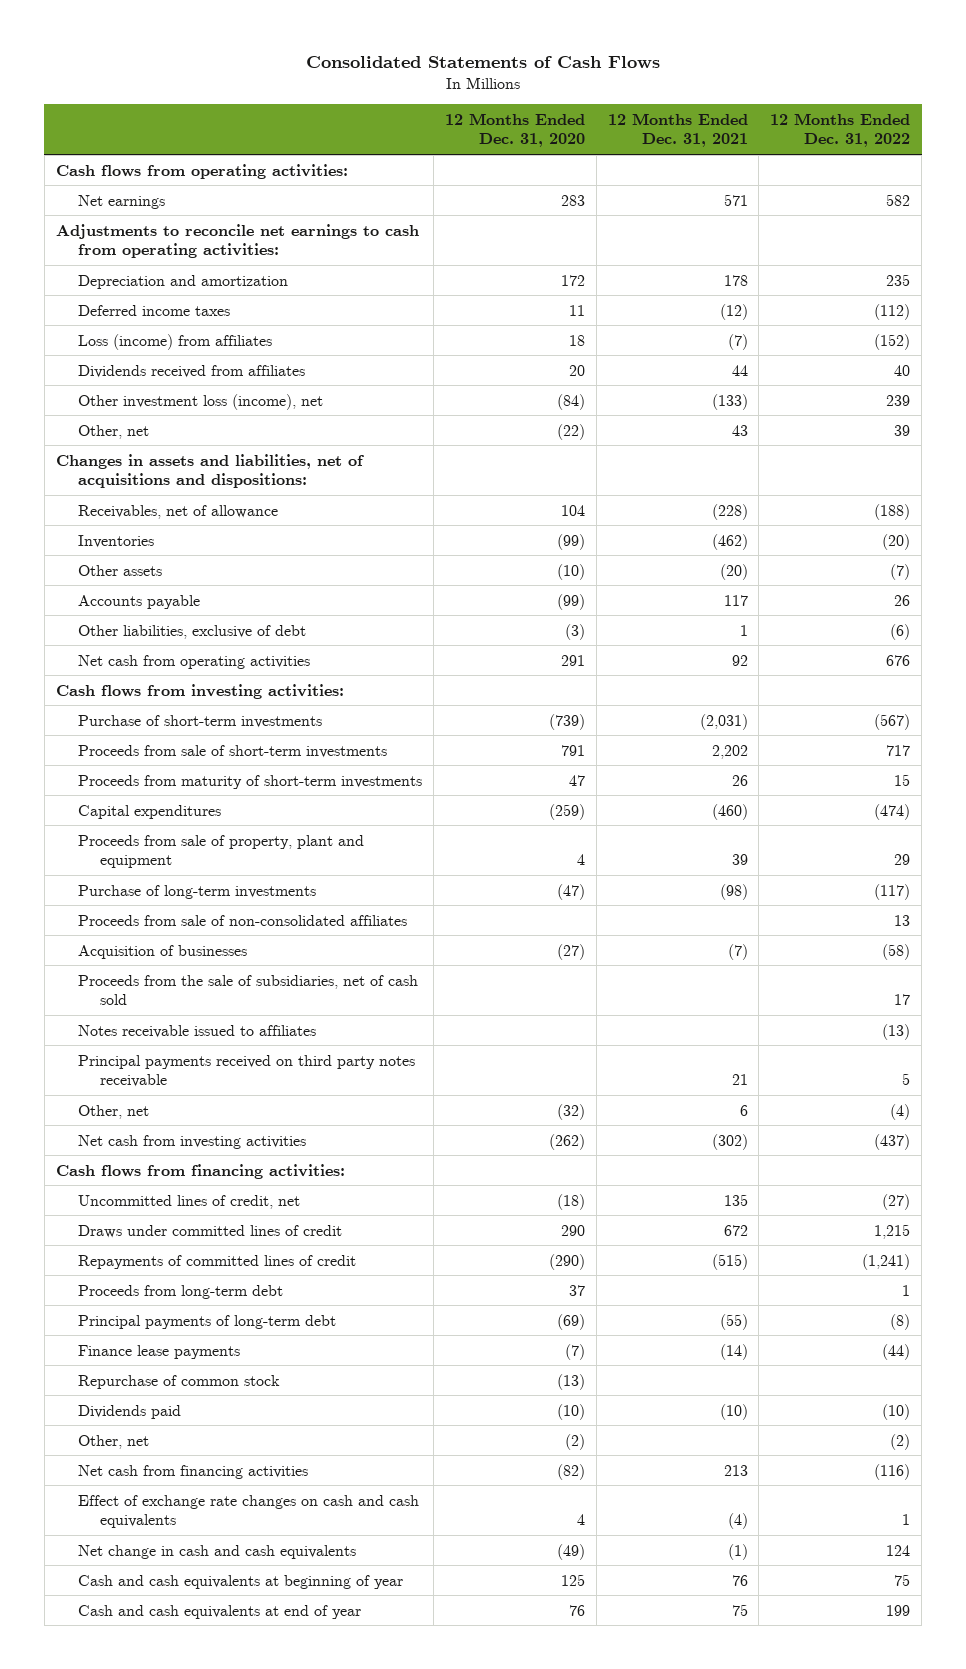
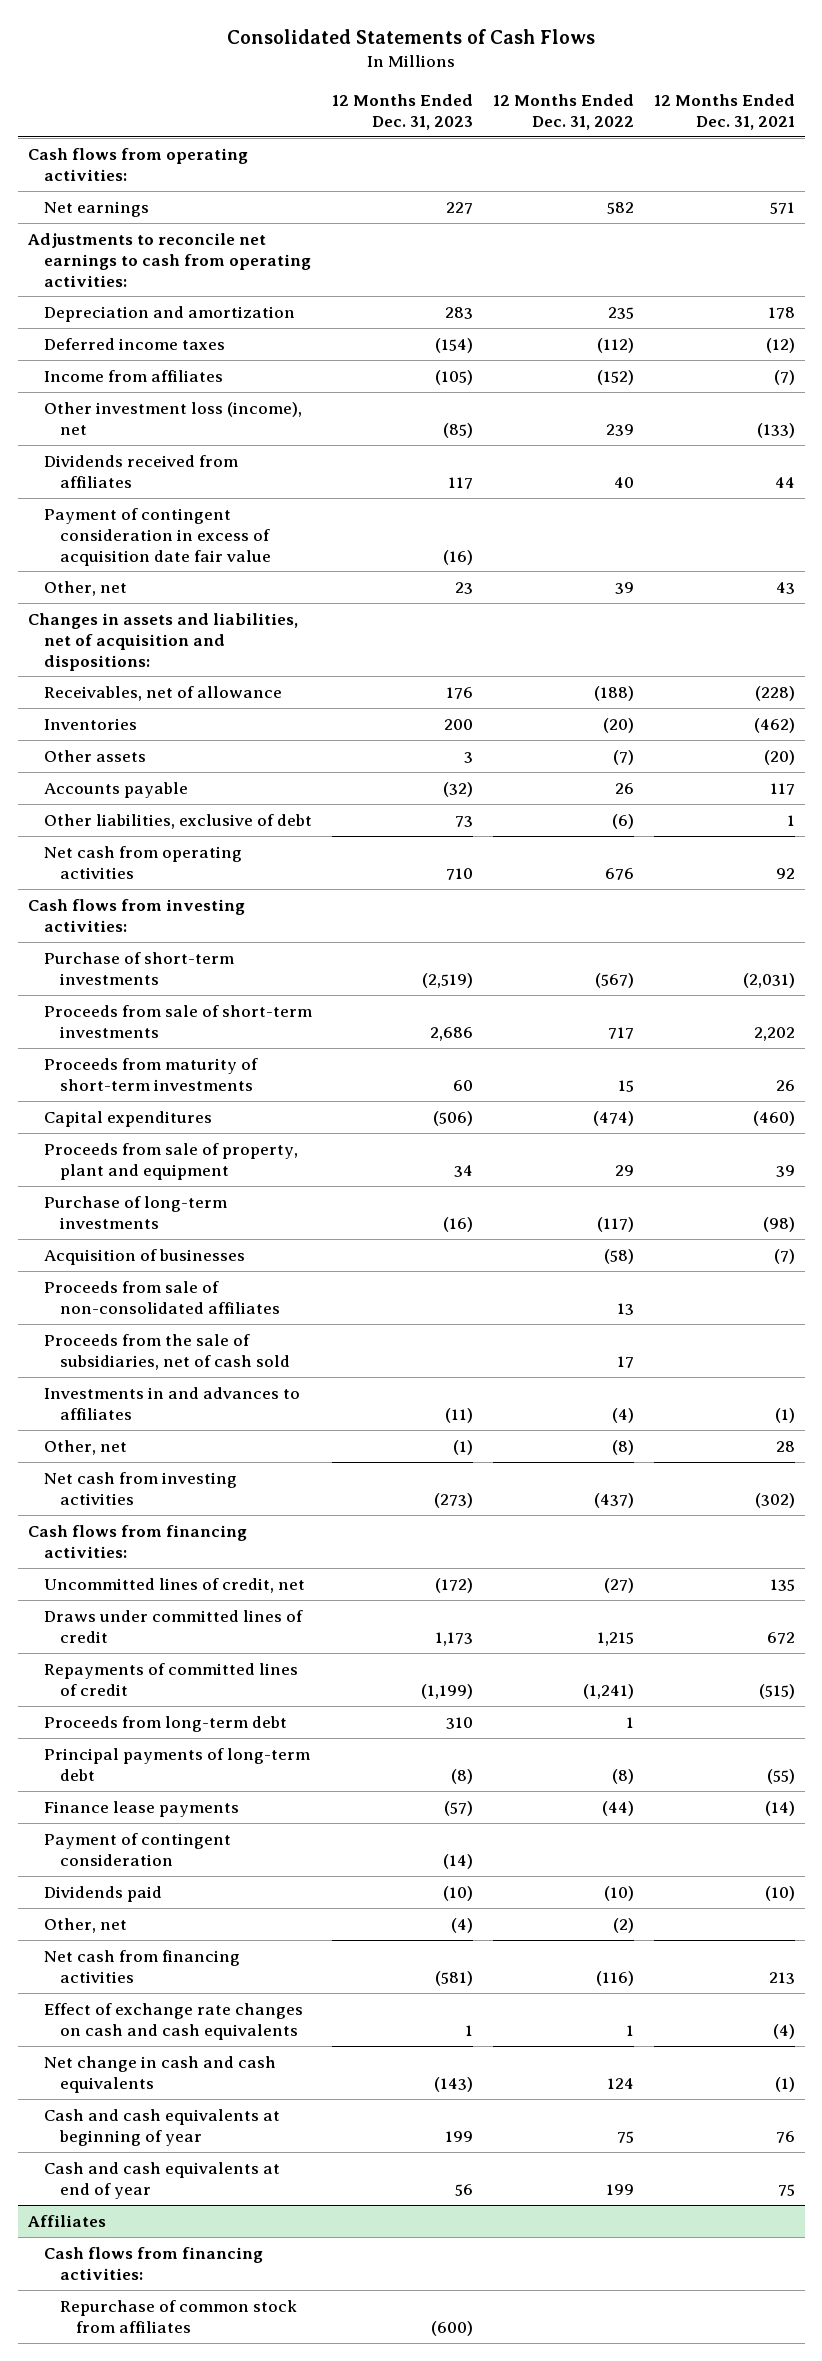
[444,112,585,148] 12 Months Ended Dec. 31, 2020 -> none
none -> [331,93,473,130] 12 Months Ended Dec. 31, 2023
[77,333,272,350] Loss (income) from affiliates -> [43,369,223,382] Income from affiliates
[77,364,305,378] Dividends received from affiliates -> [43,454,238,488] Dividends received from affiliates
none -> [43,507,271,566] Payment of contingent consideration in excess of acquisition date fair value
[55,453,364,488] Changes in assets and liabilities, net of acquisitions and dispositions: -> [27,612,298,671] Changes in assets and liabilities, net of acquisition and dispositions:
[77,914,407,926] Proceeds from sale of non-consolidated affiliates -> [43,1280,280,1314] Proceeds from sale of non-consolidated affiliates
[77,1024,316,1038] Notes receivable issued to affiliates -> none
[77,1054,415,1087] Principal payments received on third party notes receivable -> none
none -> [43,1386,300,1420] Investments in and advances to affiliates
[739,1104,748,1116] 6 -> [775,1440,795,1452] 28
[890,1103,911,1120] (4) -> [611,1439,634,1455] (8)
[77,1374,280,1389] Repurchase of common stock -> none
none -> [43,1832,231,1866] Payment of contingent consideration
none -> [26,2214,106,2227] Affiliates
none -> [43,2246,263,2280] Cash flows from financing activities:
none -> [59,2299,297,2333] Repurchase of common stock from affiliates

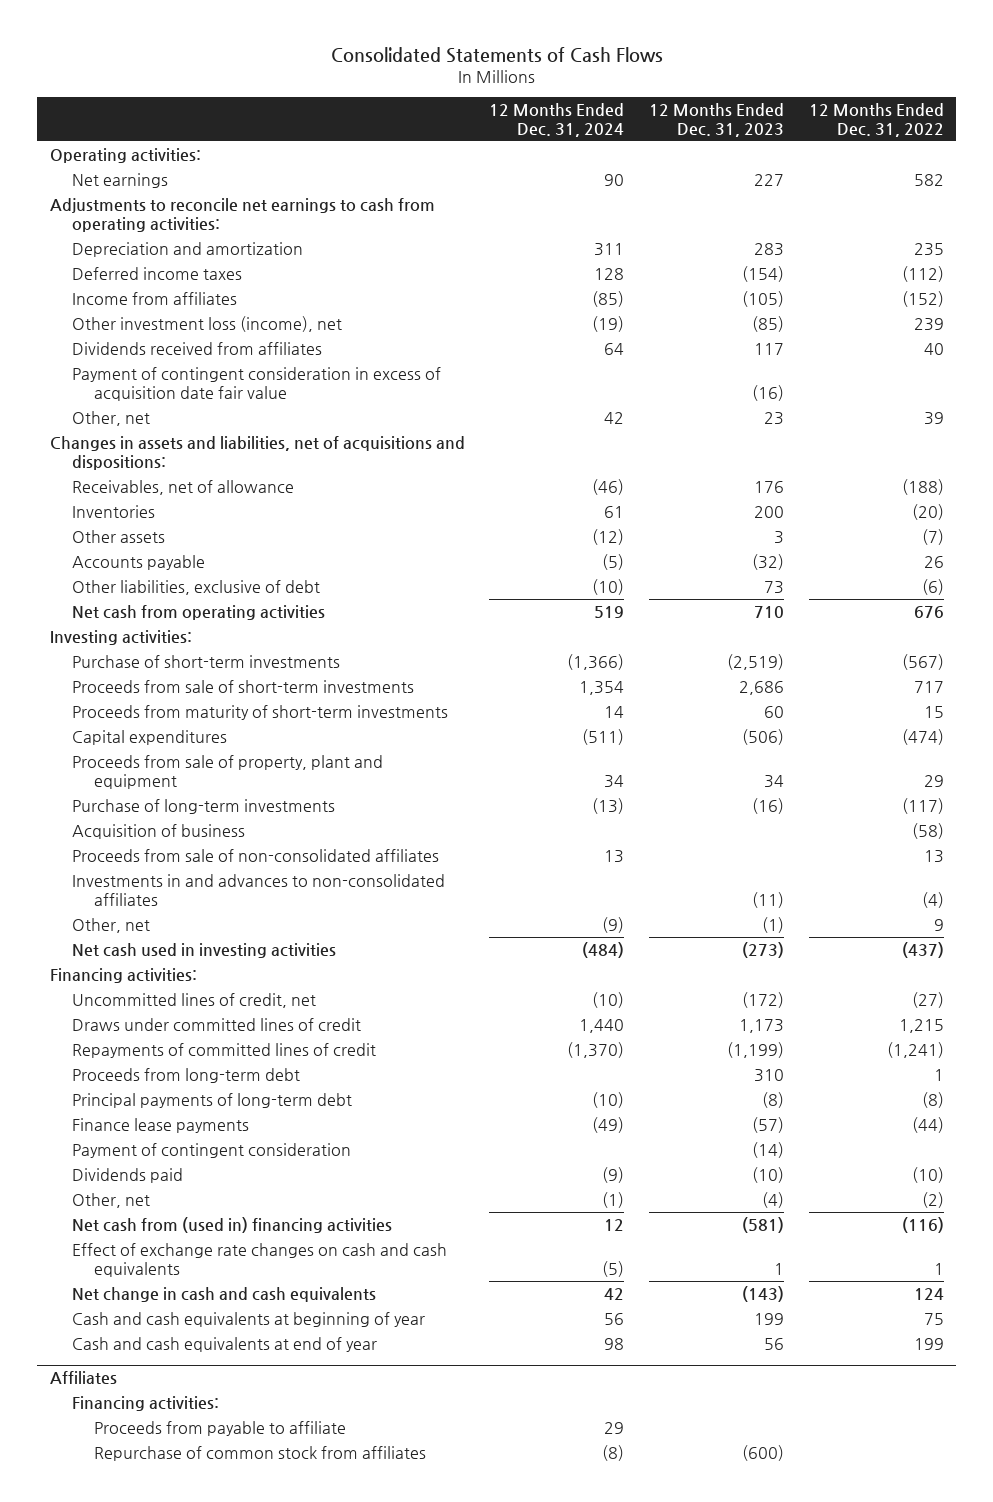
[653,93,795,130] 12 Months Ended Dec. 31, 2021 -> none
none -> [489,102,625,137] 12 Months Ended Dec. 31, 2024
[27,147,248,181] Cash flows from operating activities: -> [49,147,201,163] Operating activities:
[27,612,298,671] Changes in assets and liabilities, net of acquisition and dispositions: -> [49,435,465,470] Changes in assets and liabilities, net of acquisitions and dispositions:
[27,898,245,932] Cash flows from investing activities: -> [49,629,192,645] Investing activities:
[43,1248,245,1265] Acquisition of businesses -> [71,823,245,839] Acquisition of business
[43,1333,290,1370] Proceeds from the sale of subsidiaries, net of cash sold -> none
[43,1386,300,1420] Investments in and advances to affiliates -> [71,873,445,906] Investments in and advances to non-consolidated affiliates
[611,1439,634,1455] (8) -> [933,918,944,931] 9
[43,1471,237,1505] Net cash from investing activities -> [71,942,336,958] Net cash used in investing activities
[27,1524,247,1558] Cash flows from financing activities: -> [49,967,197,983] Financing activities:
[43,1949,240,1983] Net cash from financing activities -> [71,1216,392,1233] Net cash from (used in) financing activities
[43,2246,263,2280] Cash flows from financing activities: -> [71,1395,219,1411] Financing activities:
none -> [93,1420,346,1436] Proceeds from payable to affiliate

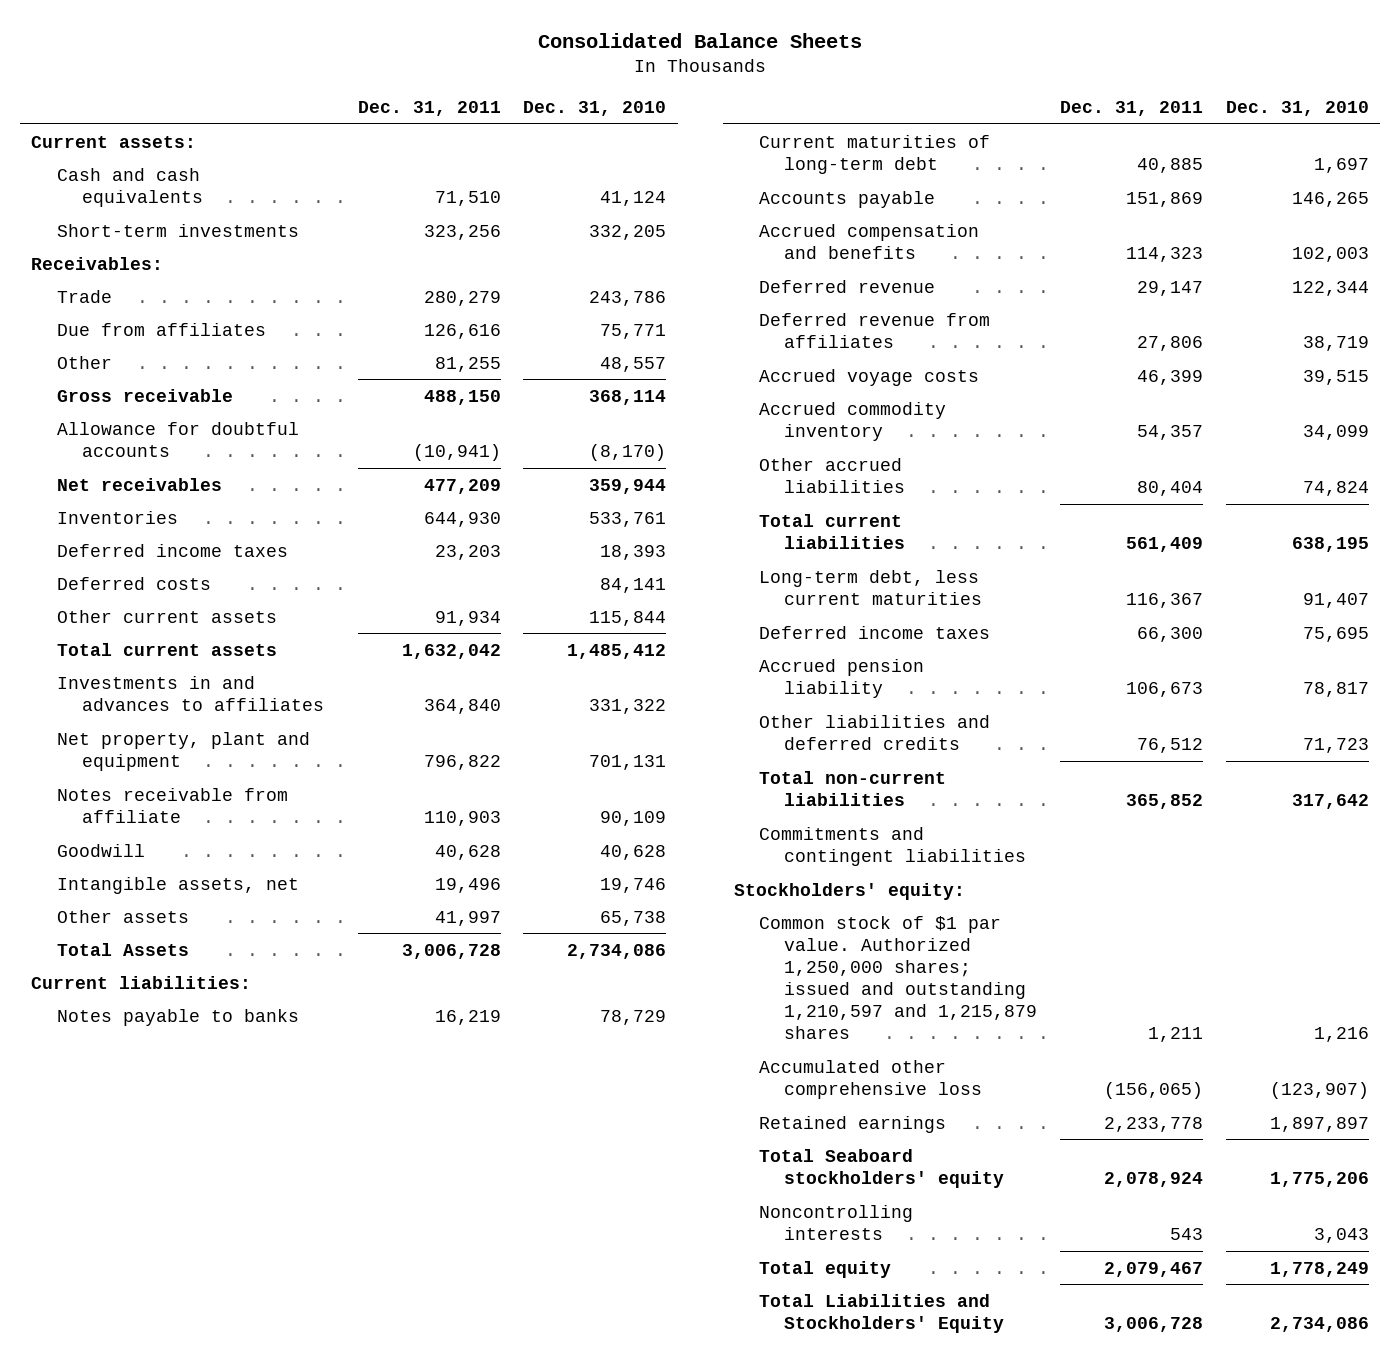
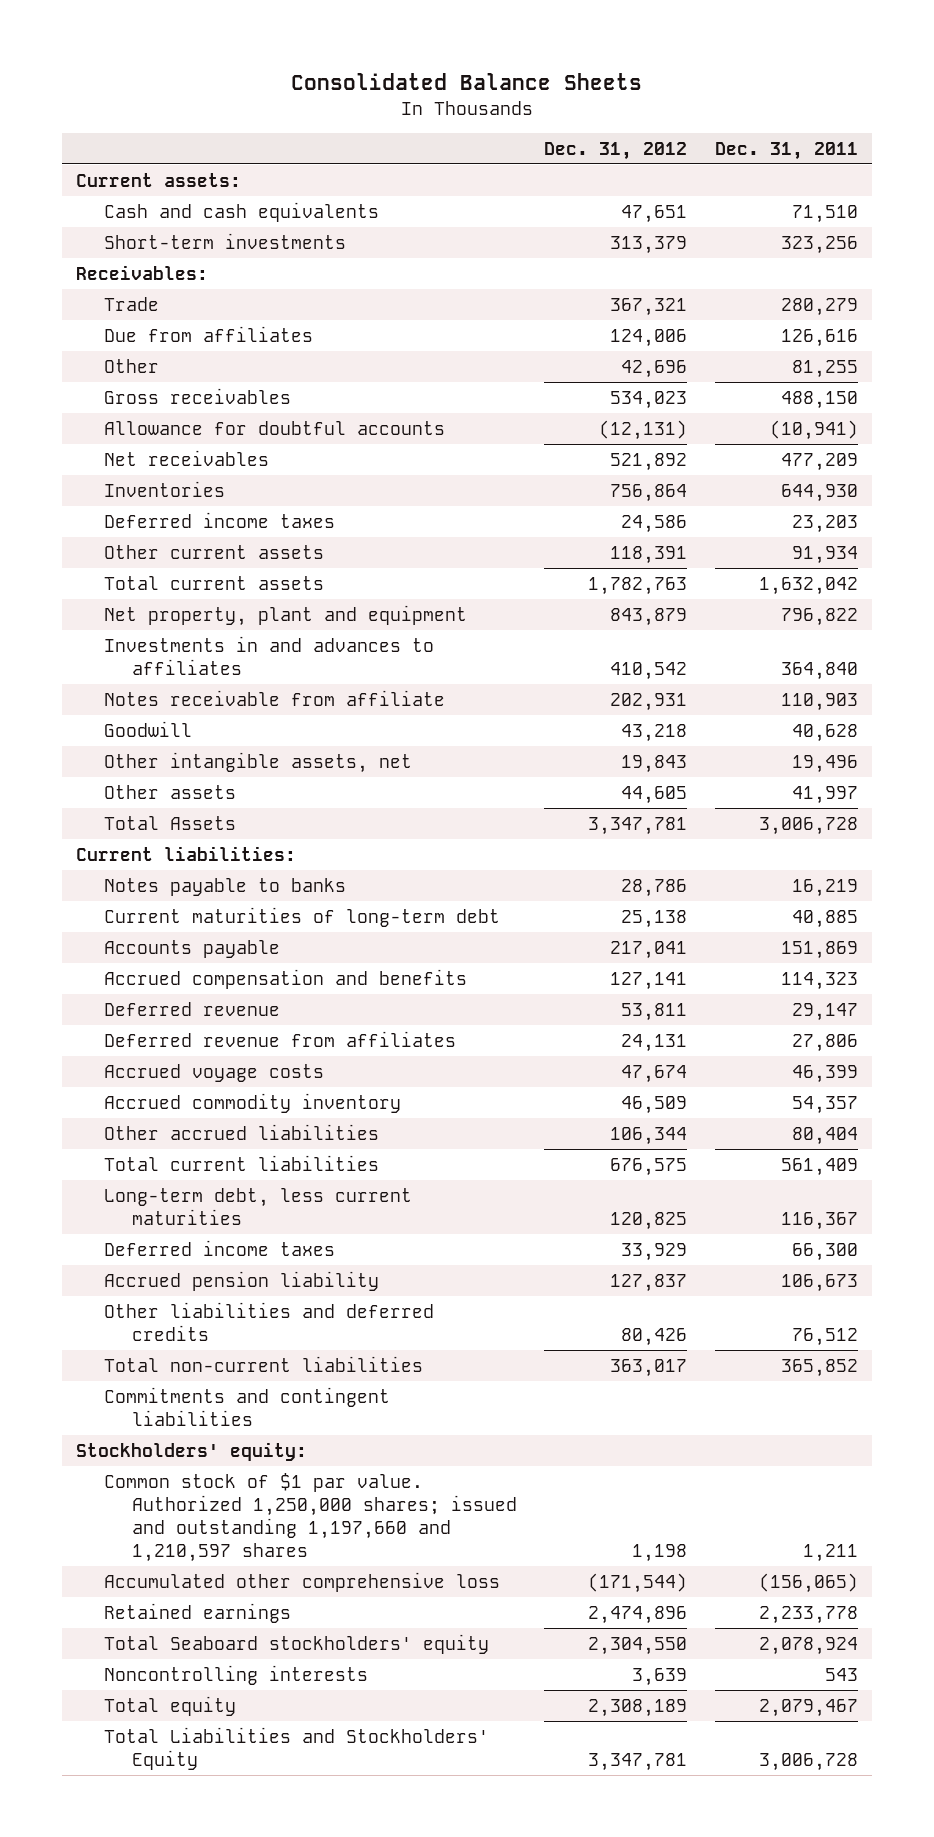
[523,100,667,116] Dec. 31, 2010 -> none
none -> [544,141,688,160] Dec. 31, 2012
[56,388,233,402] Gross receivable -> [103,387,291,404] Gross receivables
[56,576,211,590] Deferred costs -> none
[56,675,324,711] Investments in and advances to affiliates -> [103,635,434,675] Investments in and advances to affiliates
[56,876,299,894] Intangible assets, net -> [103,751,412,773] Other intangible assets, net
[759,915,1038,1040] Common stock of $1 par value. Authorized 1,250,000 shares; issued and outstanding 1,210,597 and 1,215,879 shares -> [103,1472,517,1563] Common stock of $1 par value. Authorized 1,250,000 shares; issued and outstanding 1,197,660 and 1,210,597 shares

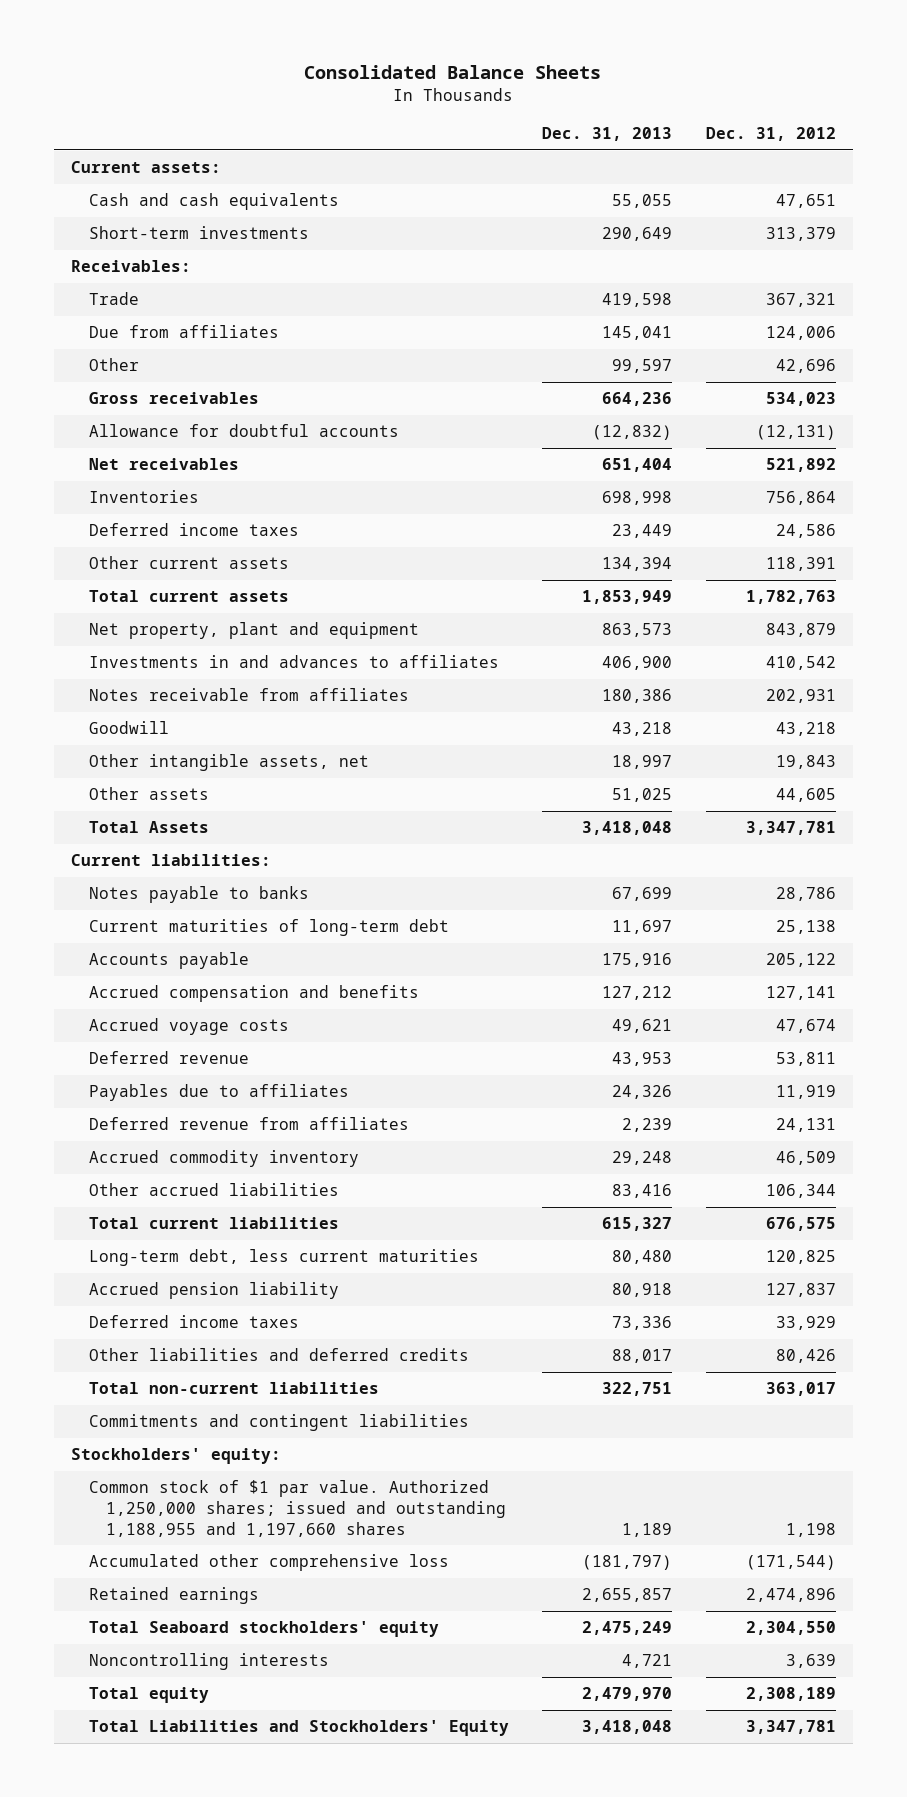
[715,141,859,160] Dec. 31, 2011 -> none
none -> [542,127,673,142] Dec. 31, 2013
[103,689,445,706] Notes receivable from affiliate -> [88,688,409,702] Notes receivable from affiliates
[610,940,688,959] 217,041 -> [765,953,836,968] 205,122
[103,1063,324,1082] Accrued voyage costs -> [88,1018,289,1036] Accrued voyage costs
none -> [88,1084,349,1102] Payables due to affiliates
[103,1239,335,1256] Deferred income taxes -> [88,1315,299,1329] Deferred income taxes
[103,1472,517,1563] Common stock of $1 par value. Authorized 1,250,000 shares; issued and outstanding 1,197,660 and 1,210,597 shares -> [88,1480,507,1537] Common stock of $1 par value. Authorized 1,250,000 shares; issued and outstanding 1,188,955 and 1,197,660 shares

